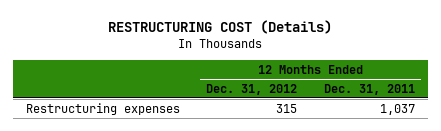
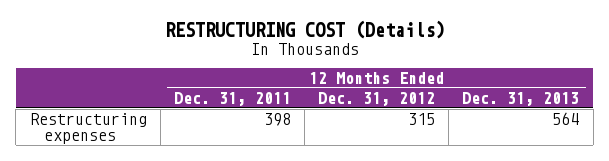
none -> [462,91,580,106] Dec. 31, 2013
[379,103,415,115] 1,037 -> [263,113,291,127] 398

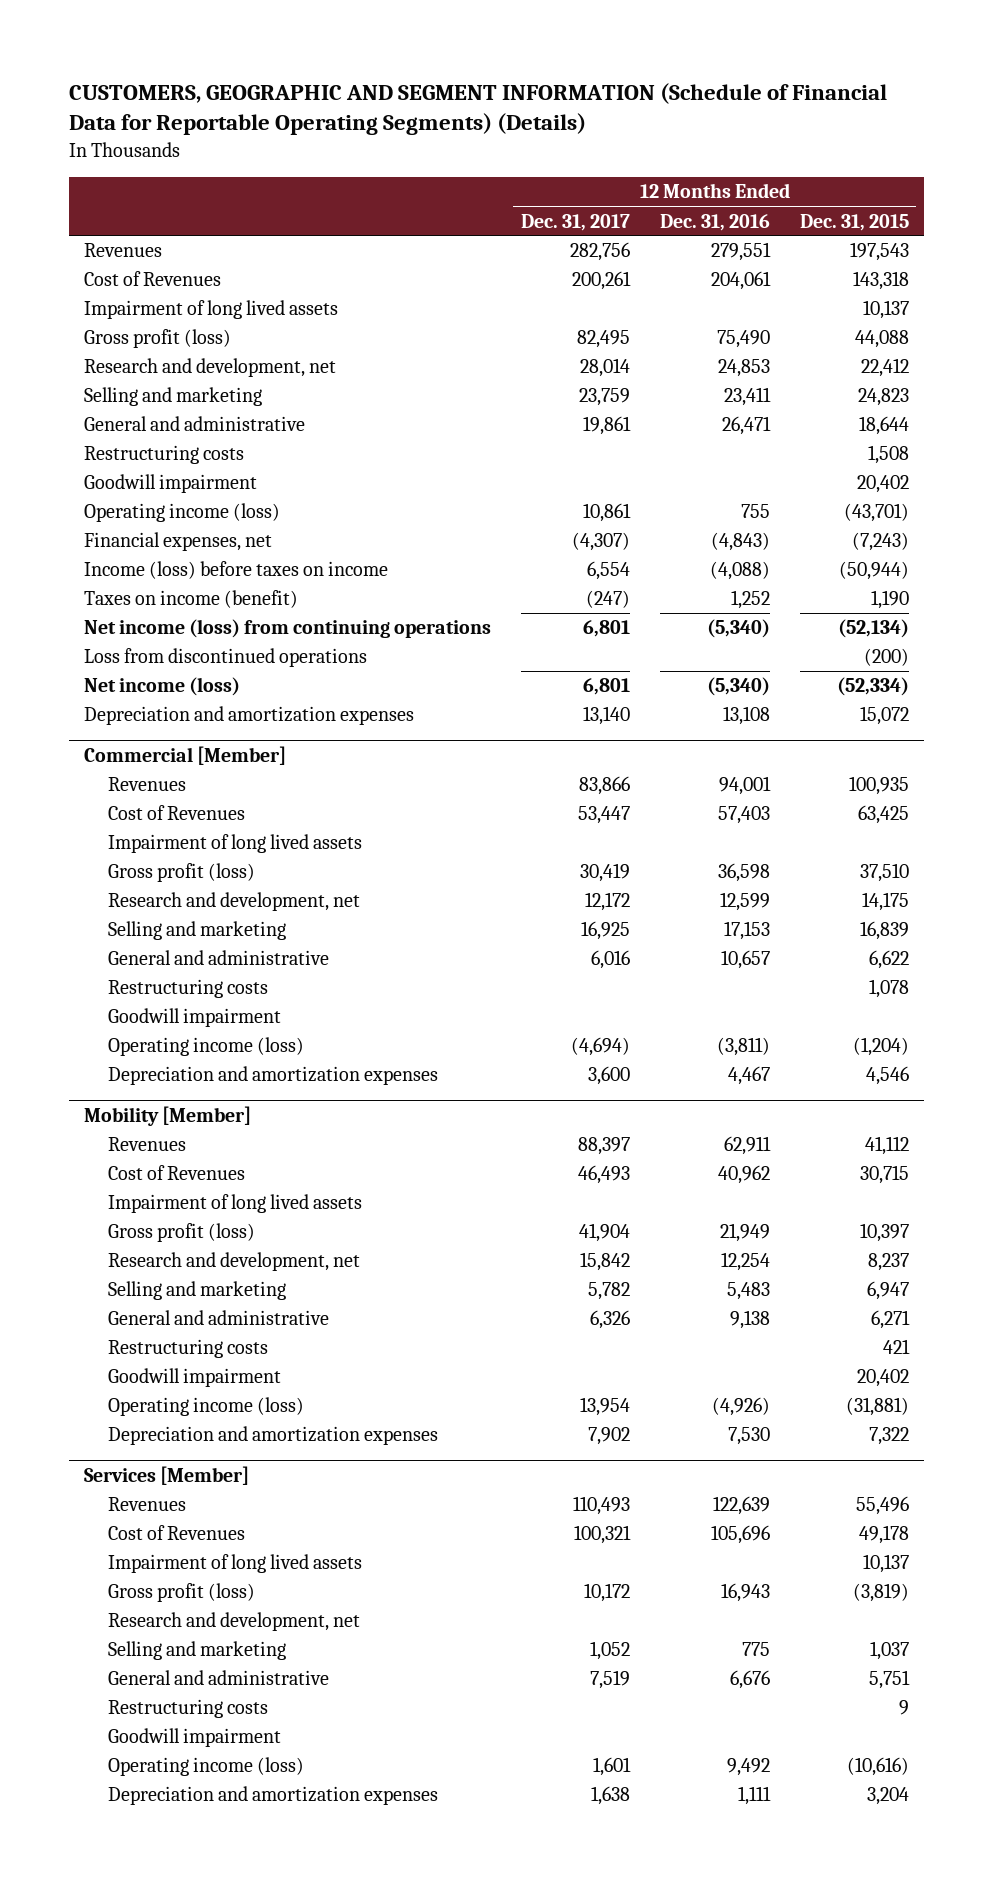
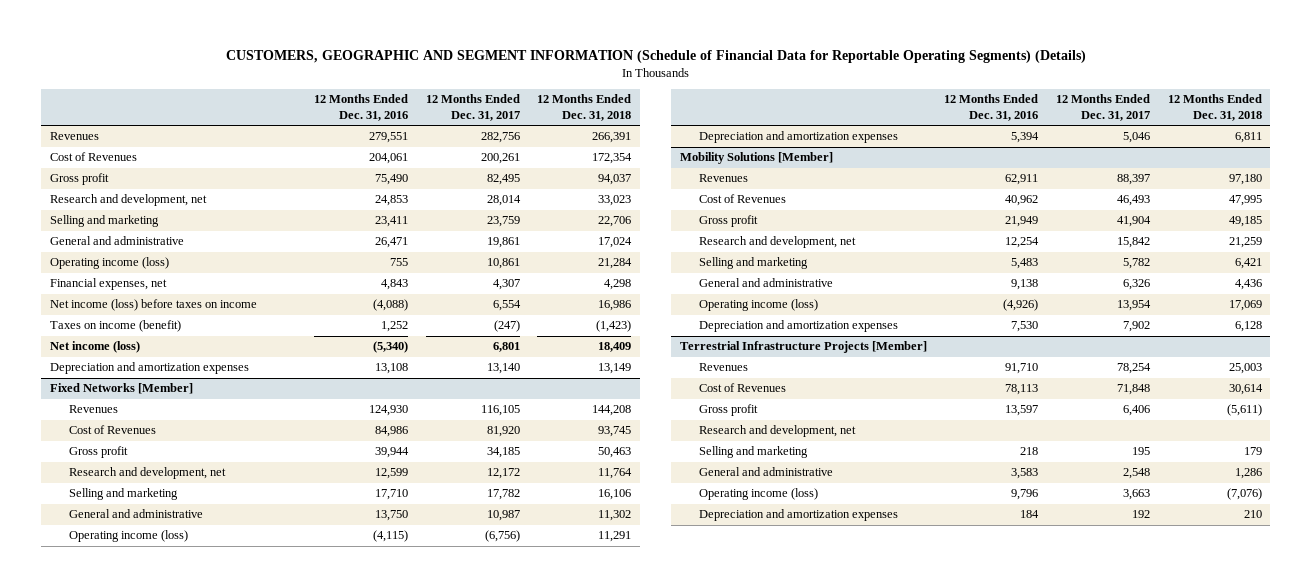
[799,213,909,231] Dec. 31, 2015 -> none
none -> [537,94,632,121] 12 Months Ended Dec. 31, 2018
[83,300,338,320] Impairment of long lived assets -> none
[83,329,231,349] Gross profit (loss) -> [49,173,109,186] Gross profit
[83,445,244,465] Restructuring costs -> none
[83,474,257,494] Goodwill impairment -> none
[571,532,630,552] (4,307) -> [492,279,520,291] 4,307
[710,532,770,552] (4,843) -> [381,279,409,291] 4,843
[83,561,388,580] Income (loss) before taxes on income -> [49,299,257,312] Net income (loss) before taxes on income
[83,619,491,639] Net income (loss) from continuing operations -> none
[83,648,367,668] Loss from discontinued operations -> none
[83,746,286,766] Commercial [Member] -> none
[107,834,362,854] Impairment of long lived assets -> none
none -> [49,383,193,395] Fixed Networks [Member]
[578,776,630,796] 83,866 -> [480,405,520,417] 116,105
[718,776,771,796] 94,001 -> [369,405,409,417] 124,930
[577,806,630,825] 53,447 -> [486,426,520,438] 81,920
[717,806,770,825] 57,403 -> [375,426,409,438] 84,986
[107,863,255,883] Gross profit (loss) -> [68,446,128,459] Gross profit
[579,863,630,883] 30,419 -> [486,447,520,459] 34,185
[717,863,770,883] 36,598 -> [375,447,410,459] 39,944
[107,979,268,999] Restructuring costs -> none
[107,1008,281,1028] Goodwill impairment -> none
[580,921,630,941] 16,925 -> [486,489,520,501] 17,782
[723,921,770,941] 17,153 -> [375,489,409,501] 17,710
[590,950,630,970] 6,016 -> [486,510,520,522] 10,987
[720,950,770,970] 10,657 -> [375,510,409,522] 13,750
[570,1037,630,1057] (4,694) -> [484,530,520,543] (6,756)
[716,1037,770,1057] (3,811) -> [373,530,409,543] (4,115)
[587,1066,630,1086] 3,600 -> [1123,132,1151,144] 5,046
[727,1066,770,1086] 4,467 -> [1011,132,1040,144] 5,394
[83,1106,251,1127] Mobility [Member] -> [679,152,833,165] Mobility Solutions [Member]
[107,1194,362,1214] Impairment of long lived assets -> none
[107,1223,255,1243] Gross profit (loss) -> [698,215,758,228] Gross profit
[107,1339,268,1359] Restructuring costs -> none
[107,1368,281,1388] Goodwill impairment -> none
[83,1466,249,1486] Services [Member] -> none
[107,1554,362,1574] Impairment of long lived assets -> none
none -> [679,341,927,354] Terrestrial Infrastructure Projects [Member]
[572,1496,630,1516] 110,493 -> [1117,363,1152,375] 78,254
[712,1496,770,1516] 122,639 -> [1005,363,1039,375] 91,710
[573,1525,631,1545] 100,321 -> [1117,384,1151,396] 71,848
[710,1525,770,1545] 105,696 -> [1005,384,1039,396] 78,113
[107,1583,255,1603] Gross profit (loss) -> [698,404,758,417] Gross profit
[583,1583,630,1603] 10,172 -> [1123,405,1151,417] 6,406
[720,1583,770,1603] 16,943 -> [1005,405,1039,417] 13,597
[107,1699,268,1719] Restructuring costs -> none
[107,1728,281,1748] Goodwill impairment -> none
[589,1641,630,1661] 1,052 -> [1132,447,1151,456] 195
[741,1642,770,1657] 775 -> [1020,447,1039,456] 218
[589,1670,630,1690] 7,519 -> [1123,468,1151,480] 2,548
[729,1670,770,1690] 6,676 -> [1011,468,1039,480] 3,583
[592,1757,631,1777] 1,601 -> [1123,489,1151,501] 3,663
[726,1758,770,1777] 9,492 -> [1011,489,1039,501] 9,796
[590,1786,630,1806] 1,638 -> [1132,510,1151,519] 192
[737,1786,771,1806] 1,111 -> [1020,510,1040,519] 184

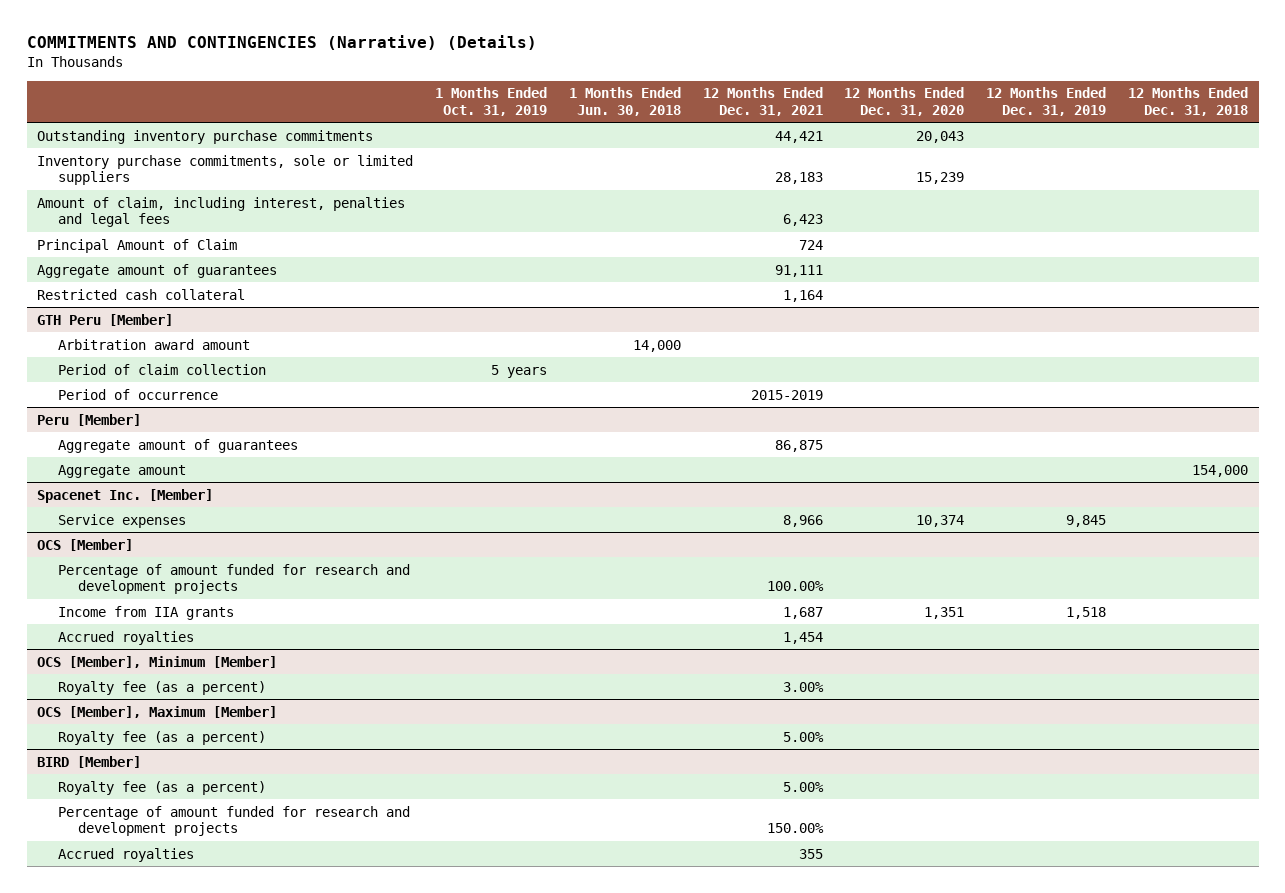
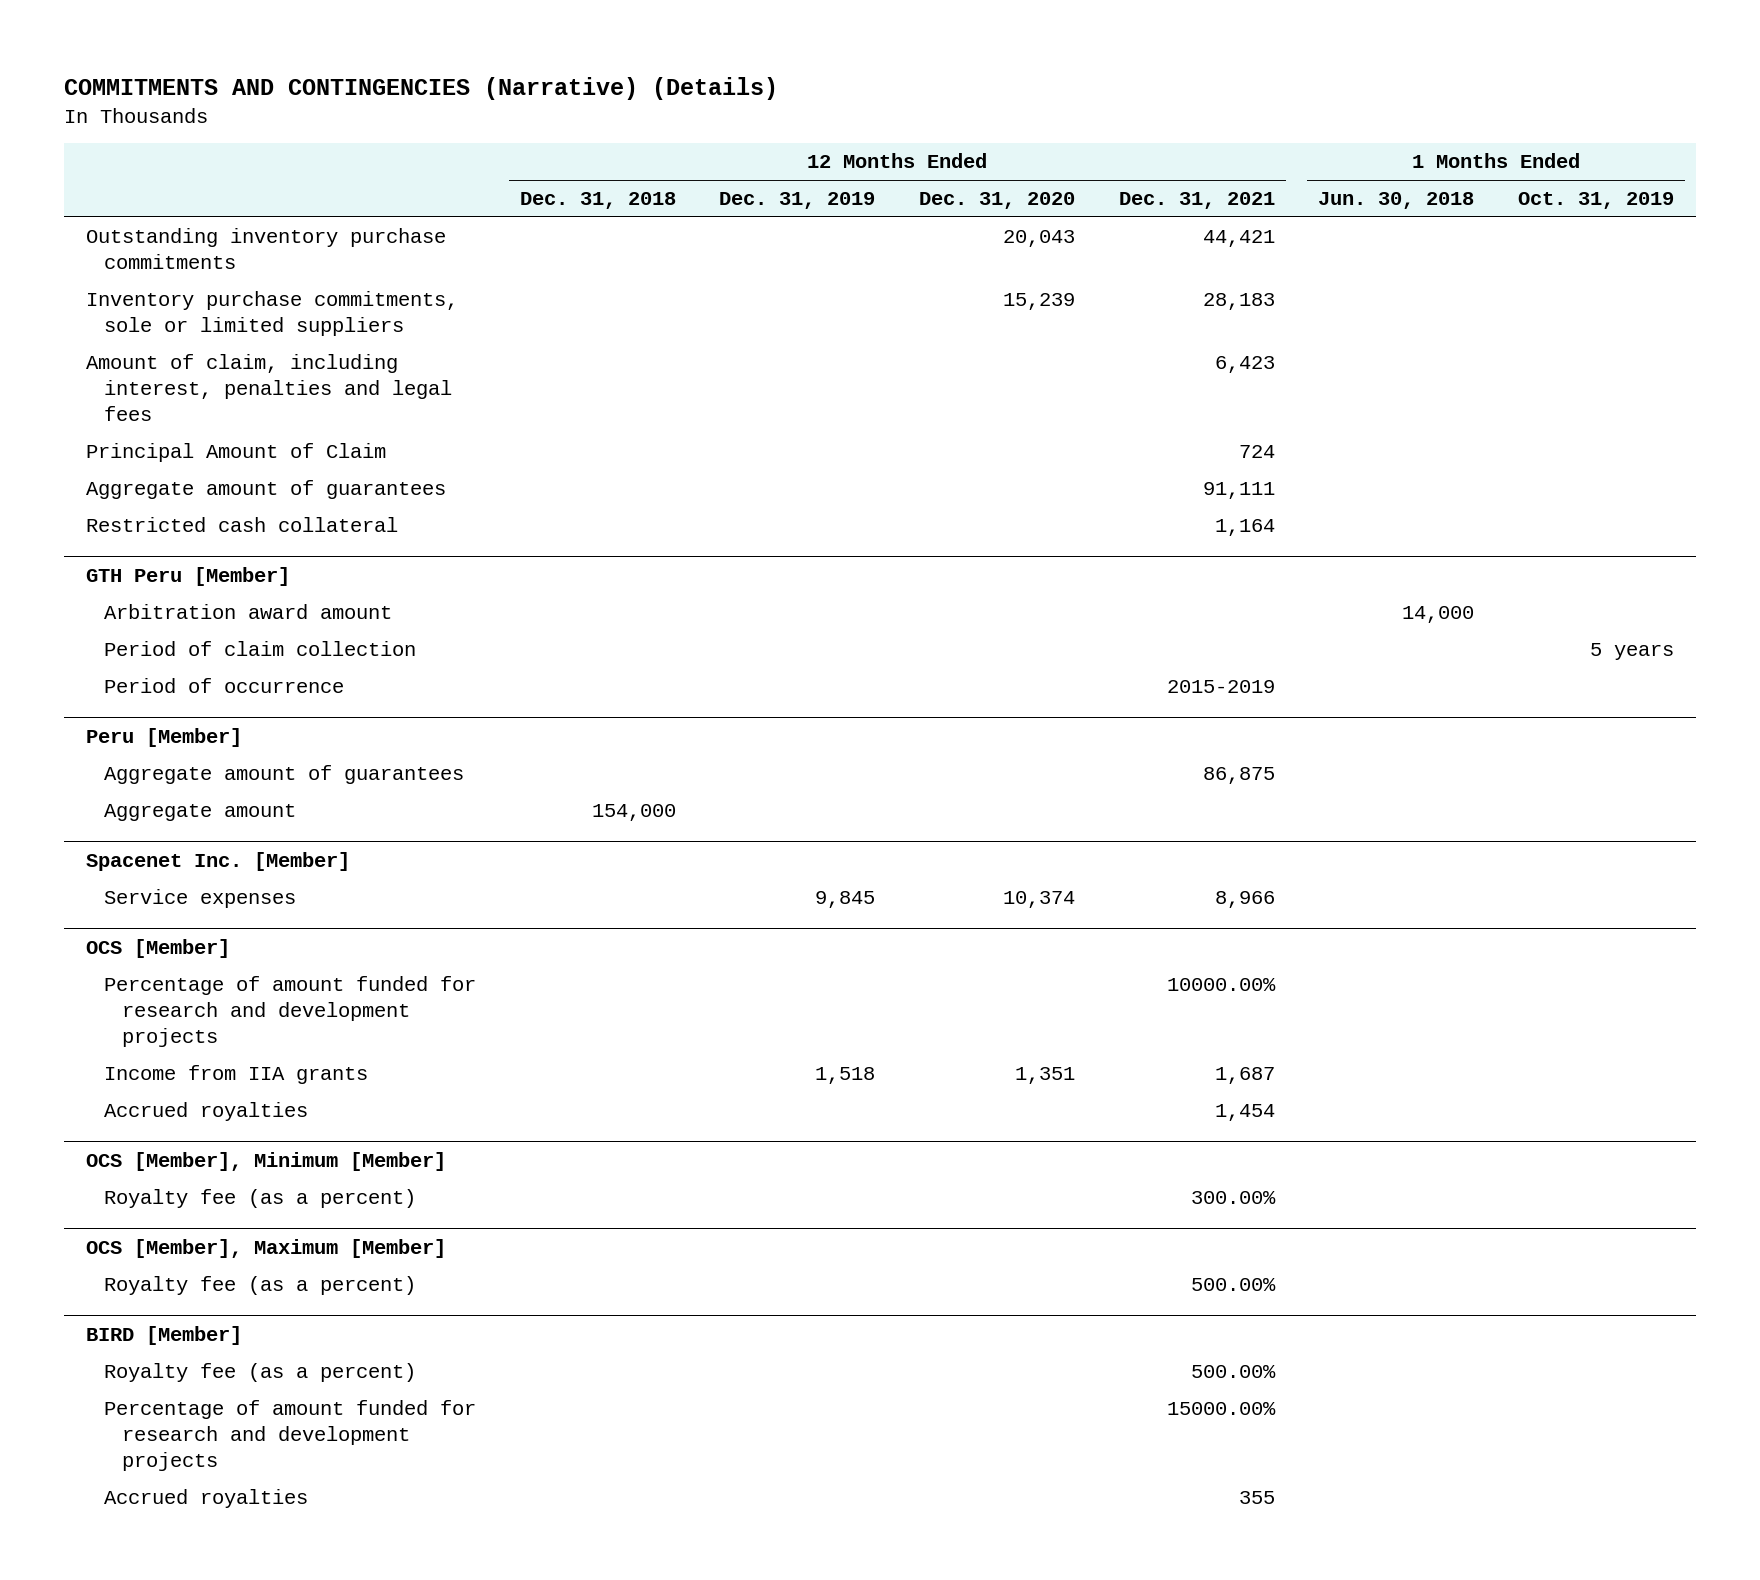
[766,581,824,592] 100.00% -> [1166,978,1276,992] 10000.00%
[782,681,824,692] 3.00% -> [1190,1191,1276,1205] 300.00%
[782,731,824,742] 5.00% -> [1190,1278,1276,1292] 500.00%
[782,781,824,792] 5.00% -> [1190,1365,1276,1379] 500.00%
[766,823,824,834] 150.00% -> [1166,1402,1276,1416] 15000.00%

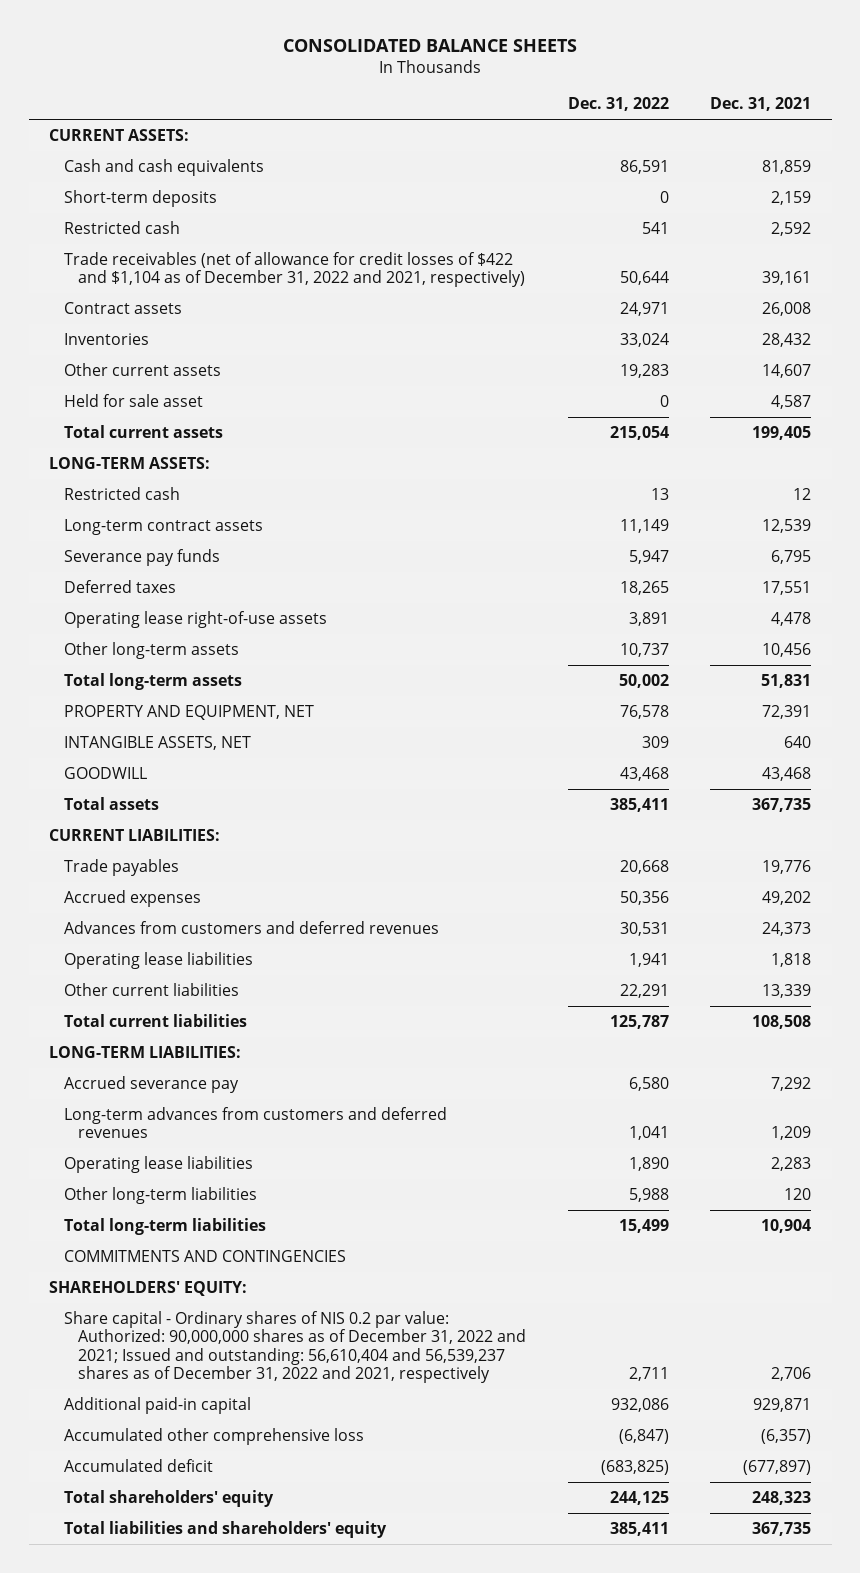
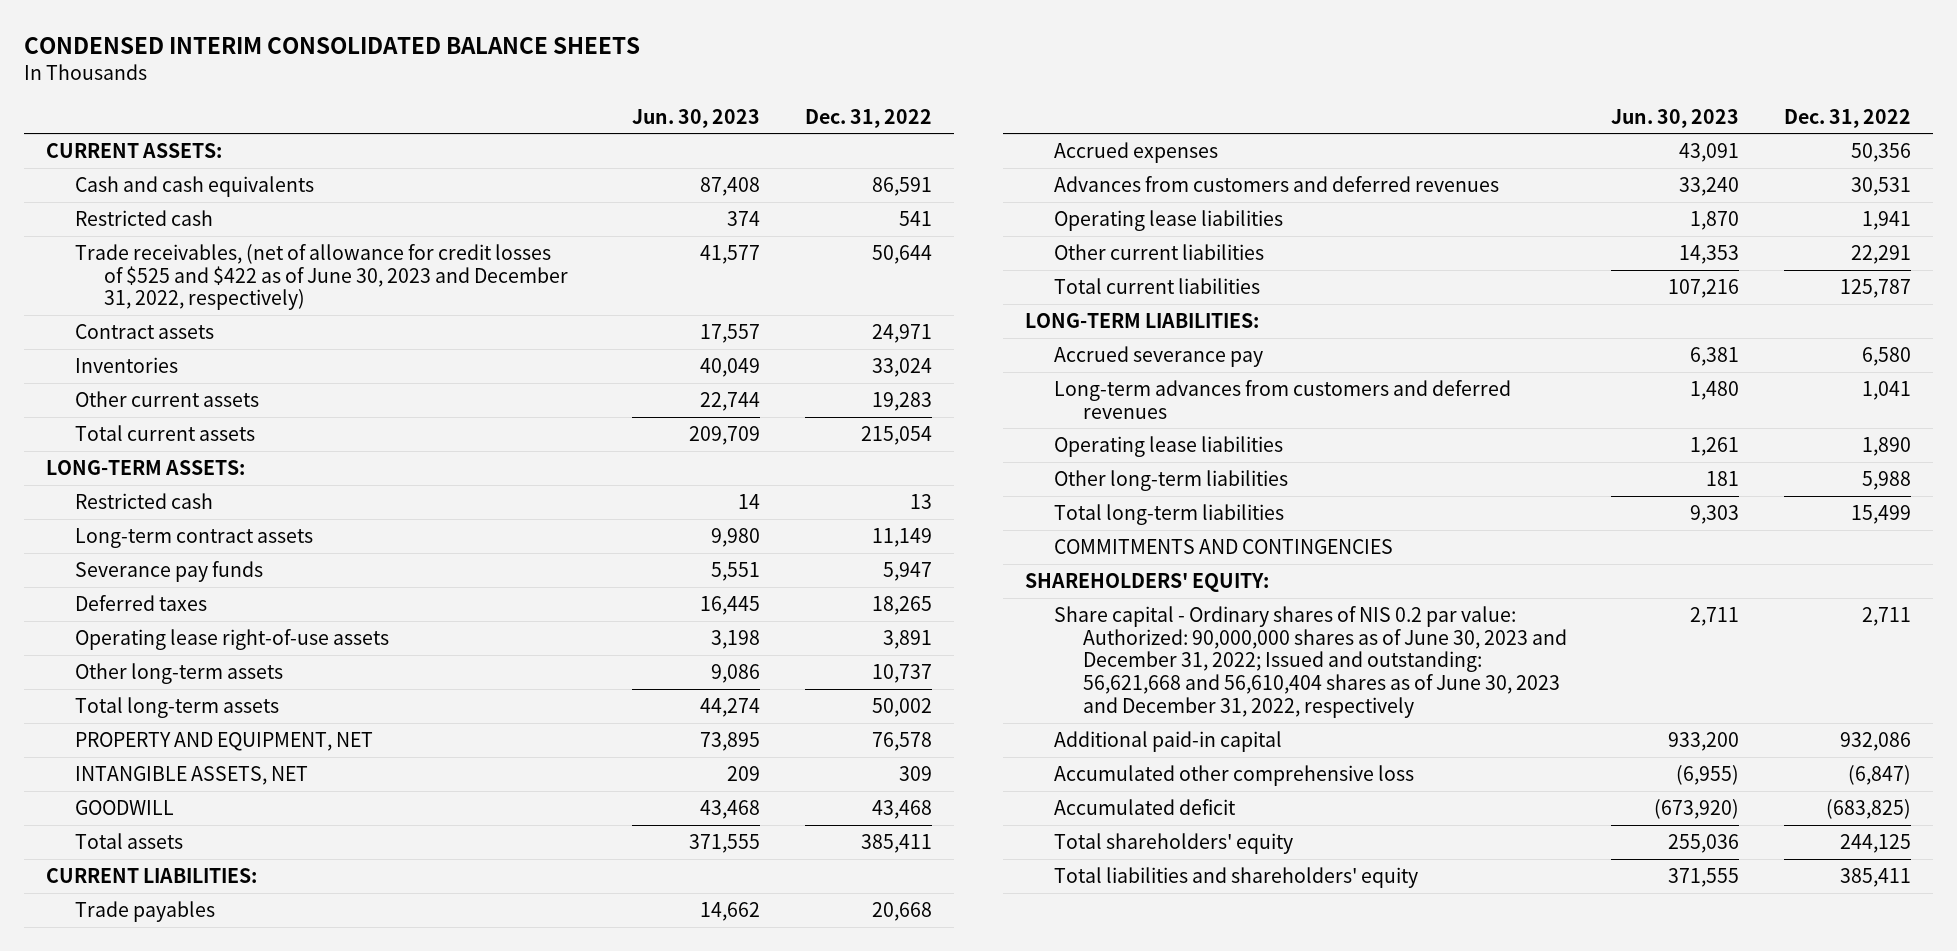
[283,39,578,53] CONSOLIDATED BALANCE SHEETS -> [23,36,640,54] CONDENSED INTERIM CONSOLIDATED BALANCE SHEETS
[710,97,812,112] Dec. 31, 2021 -> none
none -> [632,108,761,128] Jun. 30, 2023
[63,189,217,207] Short-term deposits -> none
[63,251,526,288] Trade receivables (net of allowance for credit losses of $422 and $1,104 as of December 31, 2022 and 2021, respectively) -> [74,243,568,311] Trade receivables, (net of allowance for credit losses of $525 and $422 as of June 30, 2023 and December 31, 2022, respectively)
[63,393,203,407] Held for sale asset -> none
[63,1310,527,1384] Share capital - Ordinary shares of NIS 0.2 par value: Authorized: 90,000,000 shares as of December 31, 2022 and 2021; Issued and outstanding: 56,610,404 and 56,539,237 shares as of December 31, 2022 and 2021, respectively -> [1054,605,1568,718] Share capital - Ordinary shares of NIS 0.2 par value: Authorized: 90,000,000 shares as of June 30, 2023 and December 31, 2022; Issued and outstanding: 56,621,668 and 56,610,404 shares as of June 30, 2023 and December 31, 2022, respectively

